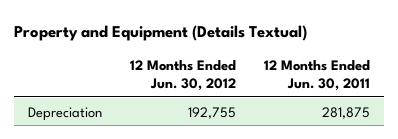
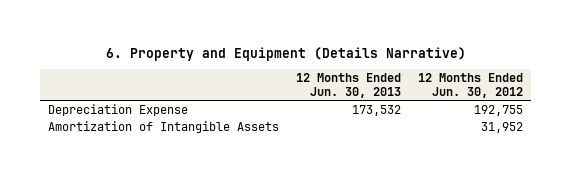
[14,24,308,41] Property and Equipment (Details Textual) -> [105,46,466,61] 6. Property and Equipment (Details Narrative)
[263,59,370,91] 12 Months Ended Jun. 30, 2011 -> none
none -> [296,73,402,98] 12 Months Ended Jun. 30, 2013
[28,106,103,121] Depreciation -> [48,103,189,116] Depreciation Expense
none -> [48,120,280,133] Amortization of Intangible Assets

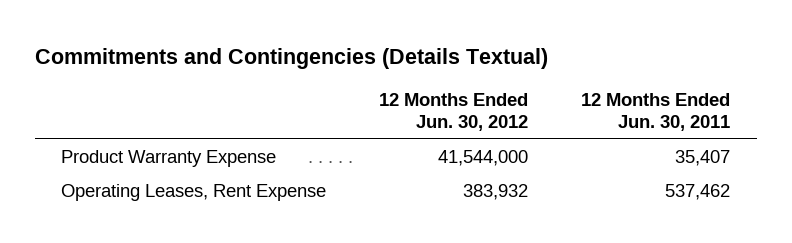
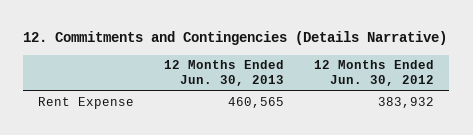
[34,47,548,69] Commitments and Contingencies (Details Textual) -> [23,31,448,46] 12. Commitments and Contingencies (Details Narrative)
[581,92,731,132] 12 Months Ended Jun. 30, 2011 -> none
none -> [164,60,285,86] 12 Months Ended Jun. 30, 2013
[61,150,277,168] Product Warranty Expense -> none
[61,184,327,202] Operating Leases, Rent Expense -> [38,96,135,109] Rent Expense

